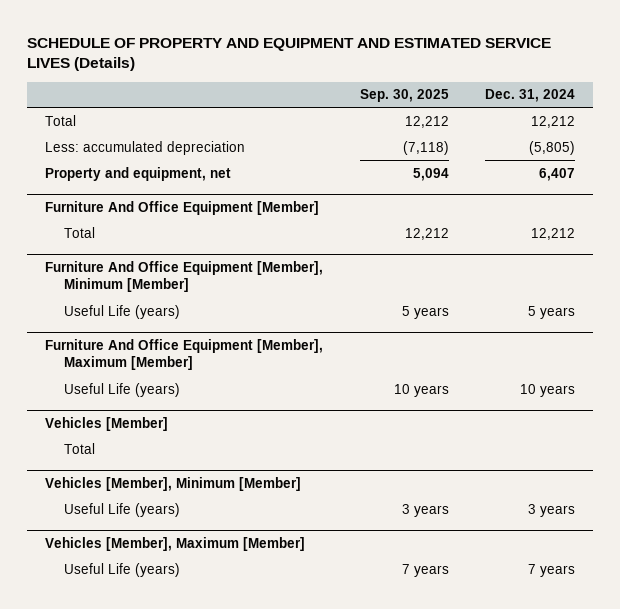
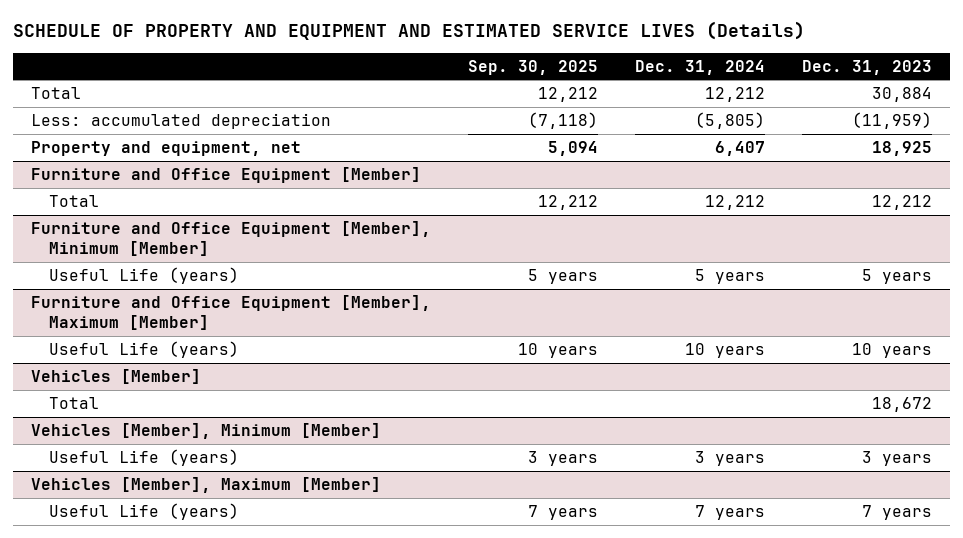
none -> [801,59,932,75] Dec. 31, 2023
[45,201,320,216] Furniture And Office Equipment [Member] -> [31,167,422,184] Furniture and Office Equipment [Member]
[45,261,324,293] Furniture And Office Equipment [Member], Minimum [Member] -> [31,221,432,257] Furniture and Office Equipment [Member], Minimum [Member]
[45,339,324,371] Furniture And Office Equipment [Member], Maximum [Member] -> [31,295,432,331] Furniture and Office Equipment [Member], Maximum [Member]

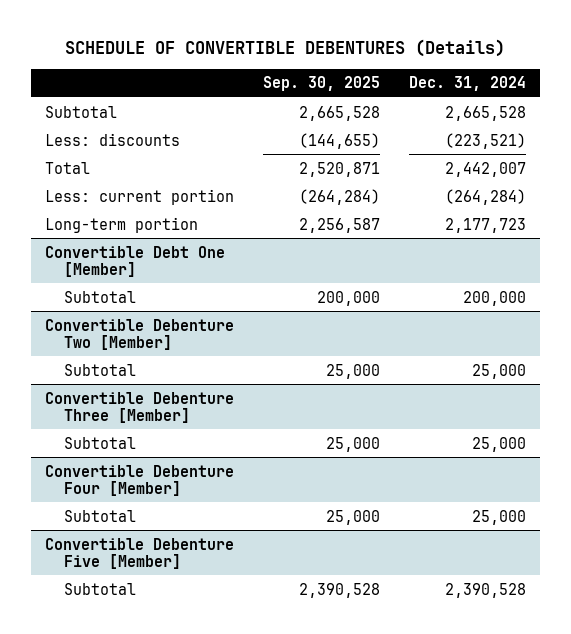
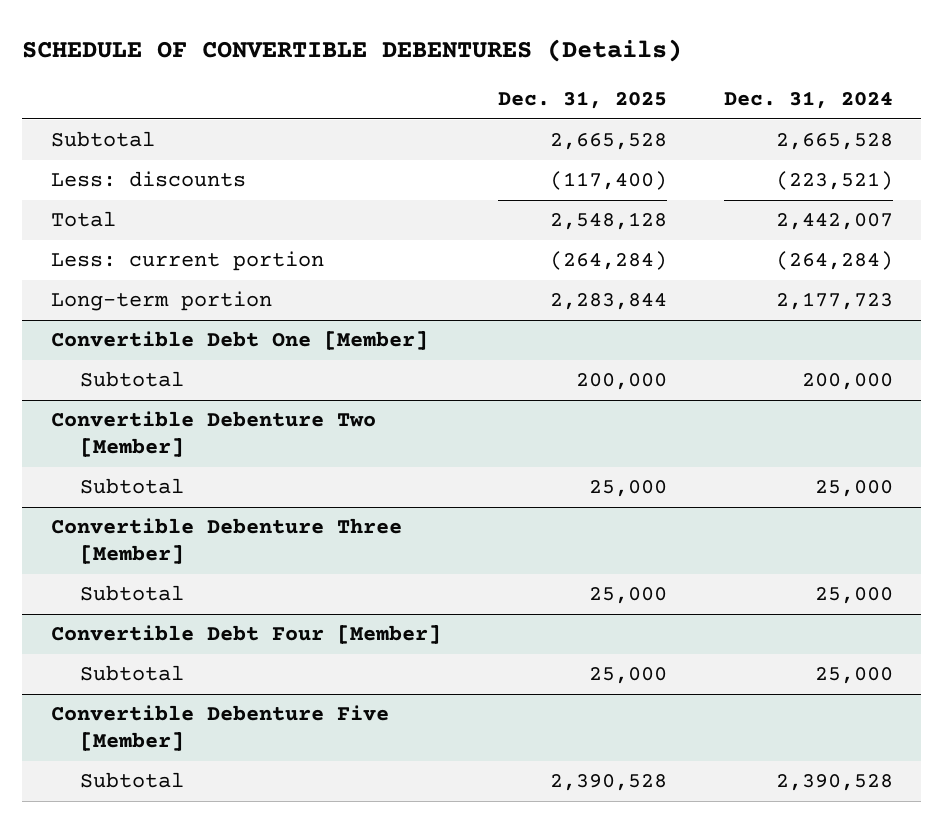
[262,76,380,92] Sep. 30, 2025 -> none
none -> [497,91,667,110] Dec. 31, 2025
[45,464,235,496] Convertible Debenture Four [Member] -> [50,625,441,645] Convertible Debt Four [Member]

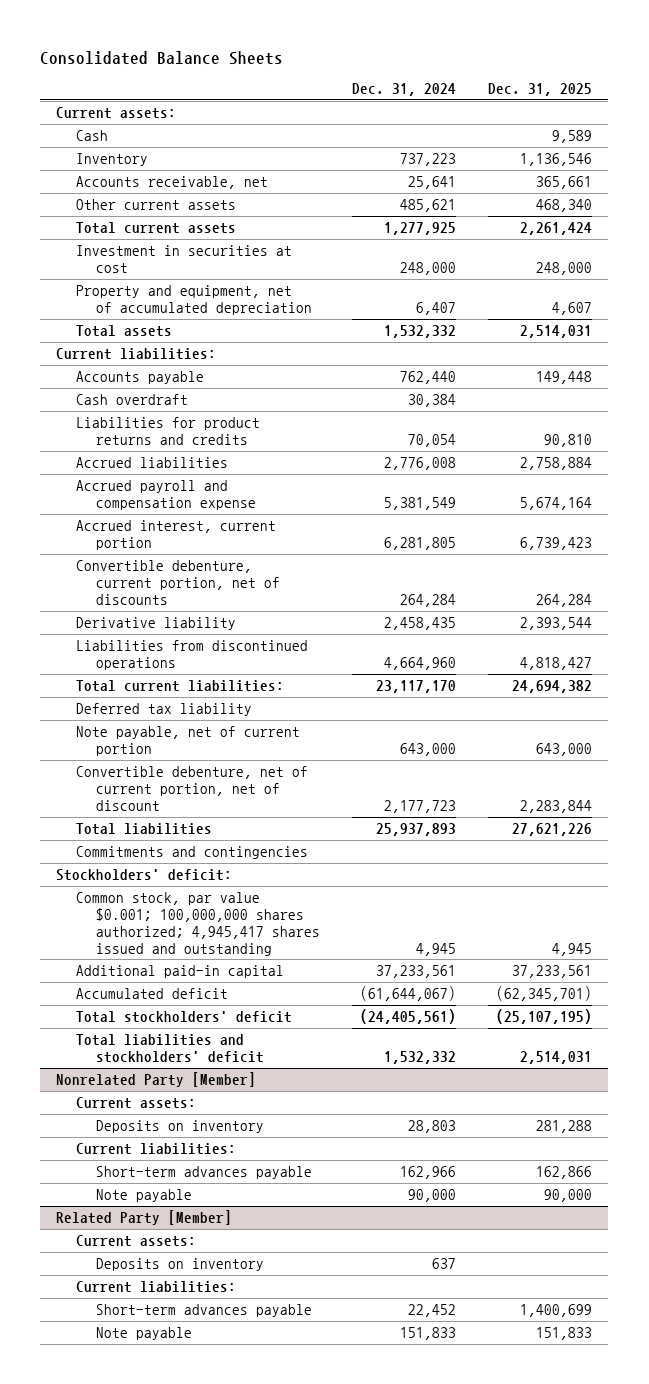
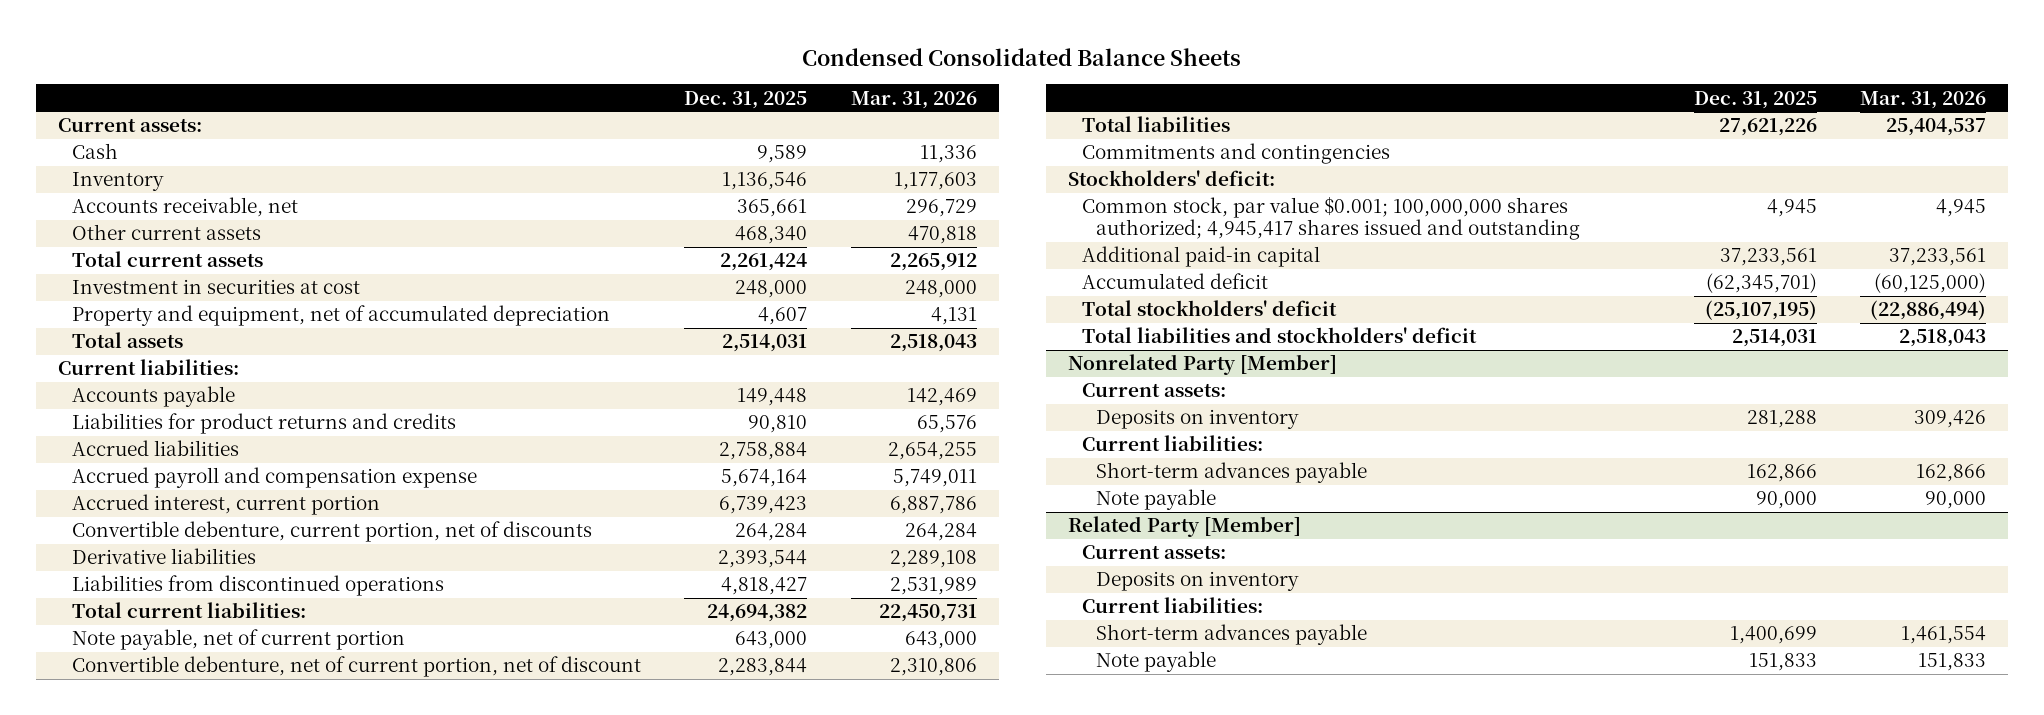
[40,50,284,65] Consolidated Balance Sheets -> [802,47,1242,66] Condensed Consolidated Balance Sheets
[352,83,457,97] Dec. 31, 2024 -> none
none -> [850,90,977,109] Mar. 31, 2026
[76,393,189,405] Cash overdraft -> none
[76,616,237,630] Derivative liability -> [71,548,256,565] Derivative liabilities
[76,702,253,716] Deferred tax liability -> none

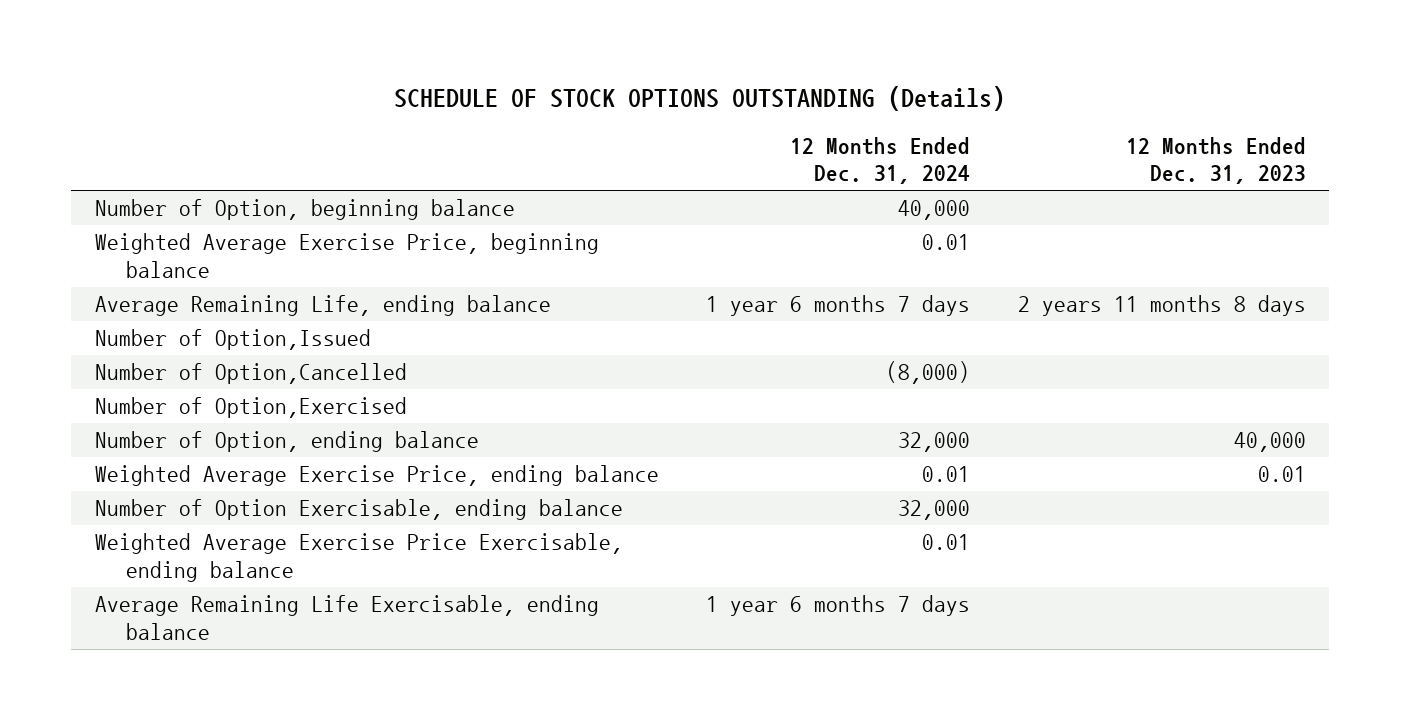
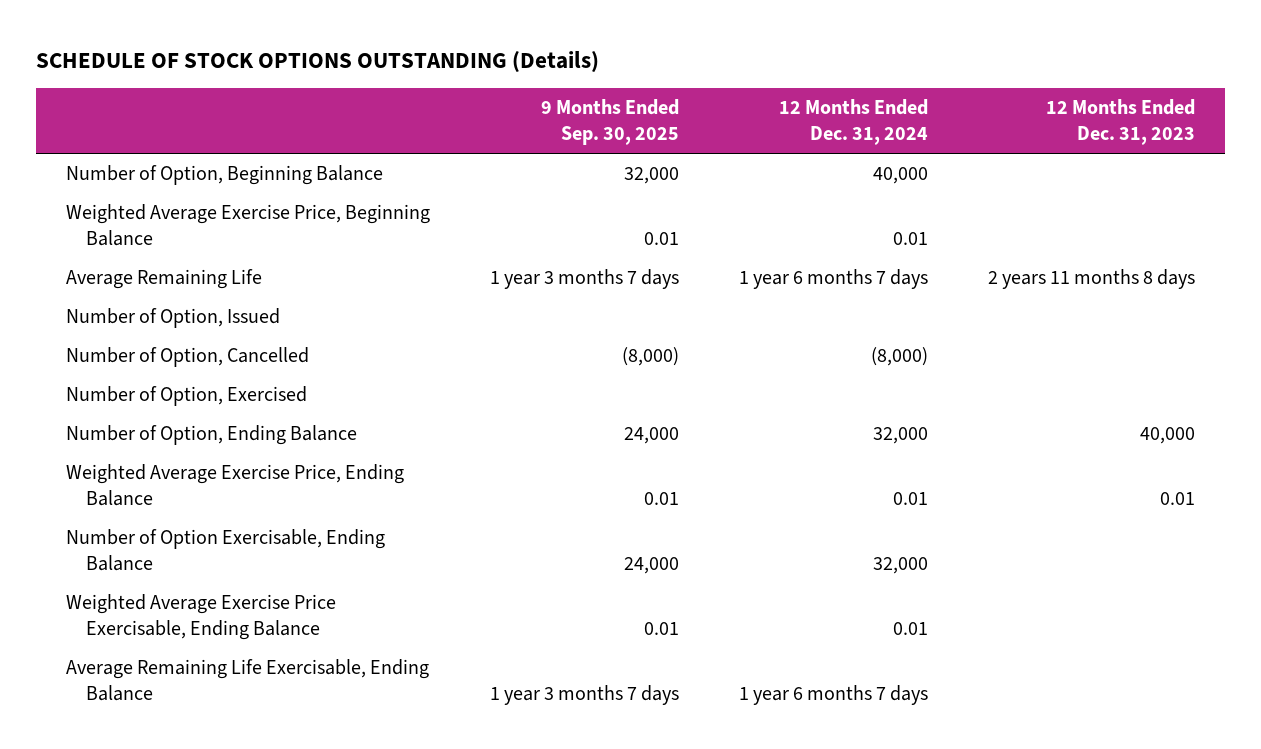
none -> [541,99,680,145] 9 Months Ended Sep. 30, 2025
[94,199,515,221] Number of Option, beginning balance -> [66,165,384,186] Number of Option, Beginning Balance
[94,233,599,278] Weighted Average Exercise Price, beginning balance -> [66,204,431,247] Weighted Average Exercise Price, Beginning Balance
[94,295,551,317] Average Remaining Life, ending balance -> [66,269,263,290] Average Remaining Life
[94,329,371,351] Number of Option,Issued -> [66,308,281,329] Number of Option, Issued
[94,363,407,385] Number of Option,Cancelled -> [66,347,310,368] Number of Option, Cancelled
[94,397,407,419] Number of Option,Exercised -> [66,386,308,407] Number of Option, Exercised
[94,431,479,453] Number of Option, ending balance -> [66,425,358,446] Number of Option, Ending Balance
[94,465,659,487] Weighted Average Exercise Price, ending balance -> [66,464,405,507] Weighted Average Exercise Price, Ending Balance
[94,499,623,521] Number of Option Exercisable, ending balance -> [66,529,386,572] Number of Option Exercisable, Ending Balance
[94,533,623,582] Weighted Average Exercise Price Exercisable, ending balance -> [66,594,337,641] Weighted Average Exercise Price Exercisable, Ending Balance
[94,595,599,640] Average Remaining Life Exercisable, ending balance -> [66,659,430,702] Average Remaining Life Exercisable, Ending Balance

